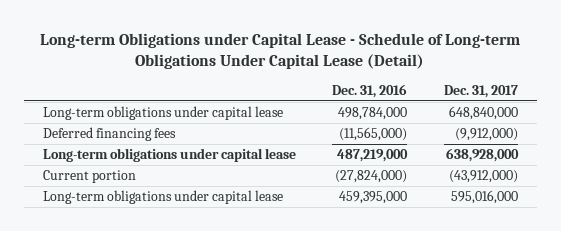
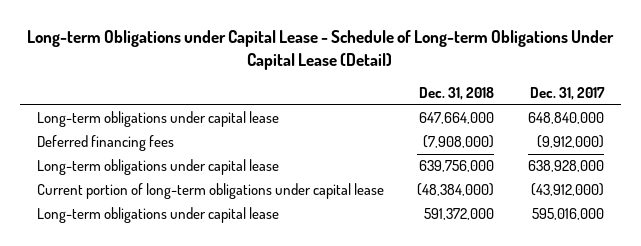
[332,83,408,98] Dec. 31, 2016 -> none
none -> [419,87,495,101] Dec. 31, 2018
[42,170,136,184] Current portion -> [36,183,384,200] Current portion of long-term obligations under capital lease

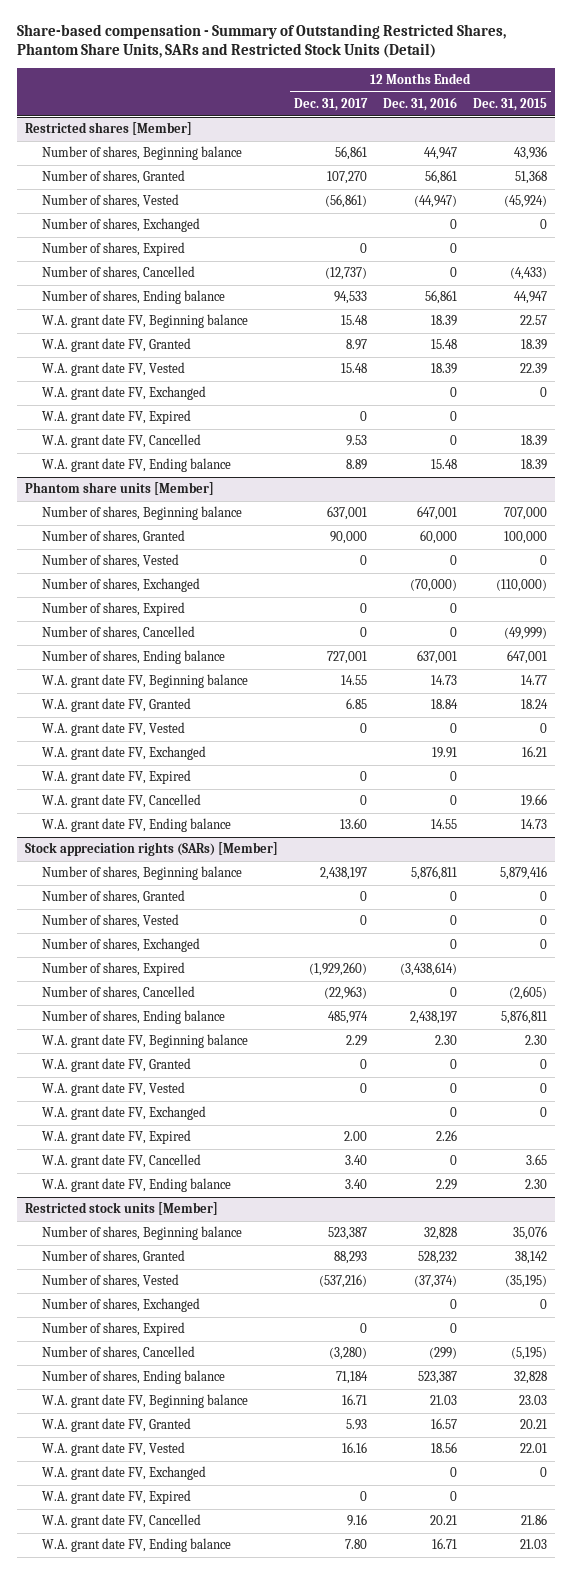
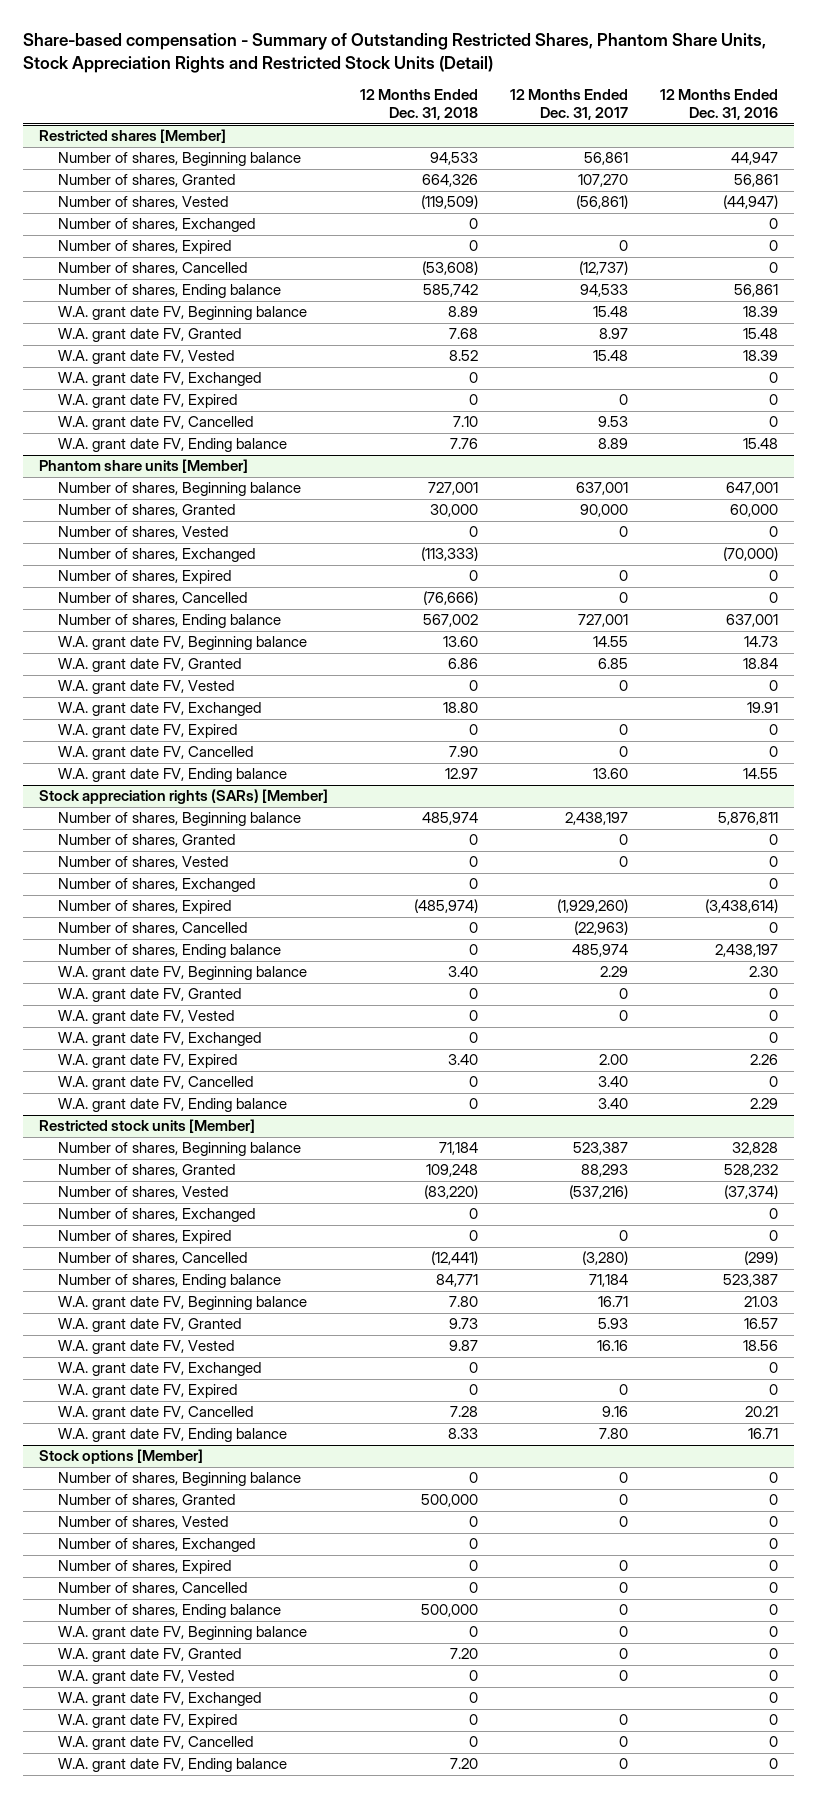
[16,23,506,59] Share-based compensation - Summary of Outstanding Restricted Shares, Phantom Share Units, SARs and Restricted Stock Units (Detail) -> [22,32,766,73] Share-based compensation - Summary of Outstanding Restricted Shares, Phantom Share Units, Stock Appreciation Rights and Restricted Stock Units (Detail)
[472,97,547,111] Dec. 31, 2015 -> none
none -> [359,88,478,121] 12 Months Ended Dec. 31, 2018
none -> [38,1449,203,1465] Stock options [Member]
none -> [58,1472,302,1487] Number of shares, Beginning balance
none -> [58,1494,236,1508] Number of shares, Granted
none -> [58,1516,229,1530] Number of shares, Vested
none -> [58,1538,256,1553] Number of shares, Exchanged
none -> [58,1560,232,1575] Number of shares, Expired
none -> [58,1582,248,1596] Number of shares, Cancelled
none -> [58,1604,282,1619] Number of shares, Ending balance
none -> [58,1626,308,1641] W.A. grant date FV, Beginning balance
none -> [58,1648,242,1663] W.A. grant date FV, Granted
none -> [58,1670,235,1685] W.A. grant date FV, Vested
none -> [58,1692,262,1707] W.A. grant date FV, Exchanged
none -> [58,1714,238,1729] W.A. grant date FV, Expired
none -> [58,1736,254,1751] W.A. grant date FV, Cancelled
none -> [58,1758,288,1773] W.A. grant date FV, Ending balance

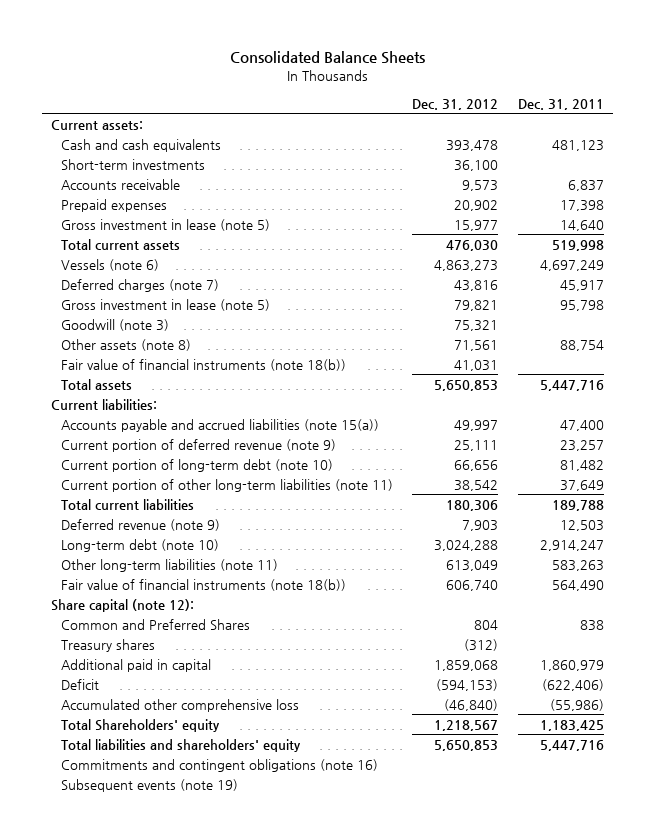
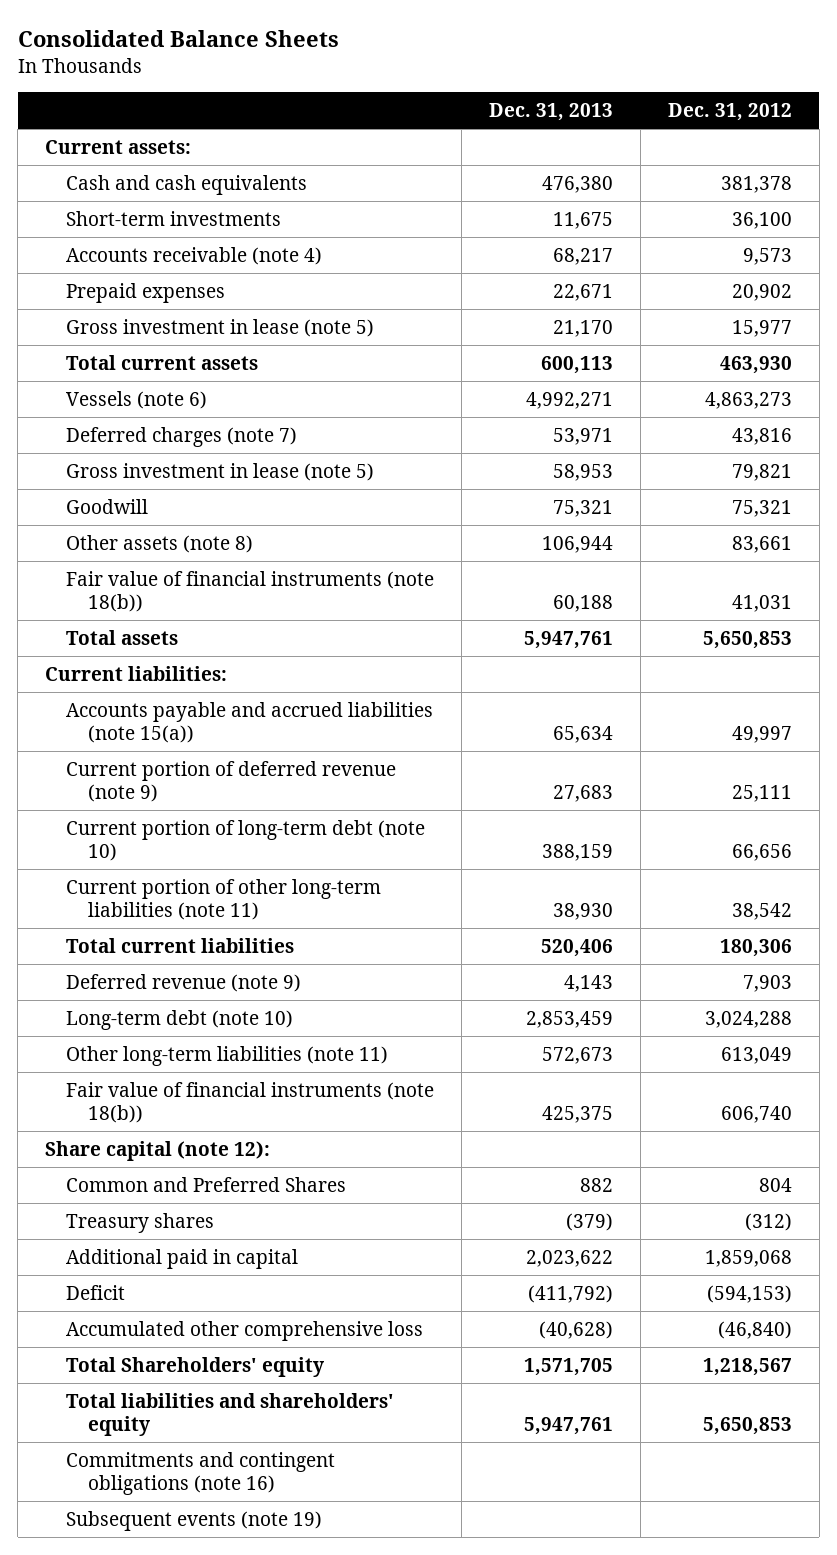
[517,99,604,111] Dec. 31, 2011 -> none
none -> [489,103,614,122] Dec. 31, 2013
[446,139,499,151] 393,478 -> [720,175,792,193] 381,378
[61,178,181,190] Accounts receivable -> [66,246,323,265] Accounts receivable (note 4)
[446,239,499,251] 476,030 -> [719,355,792,374] 463,930
[61,318,170,331] Goodwill (note 3) -> [66,498,149,514] Goodwill
[454,339,499,351] 71,561 -> [731,535,792,553] 83,661

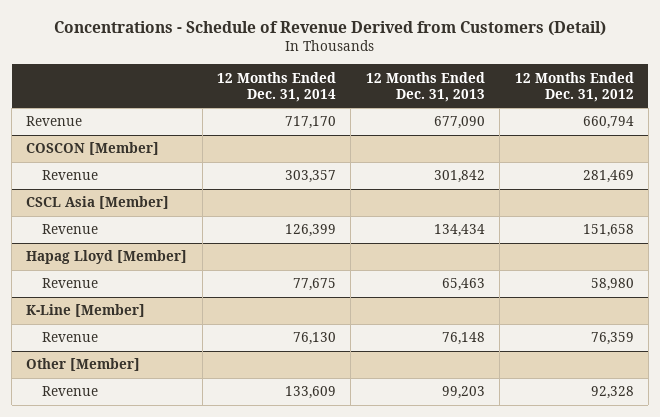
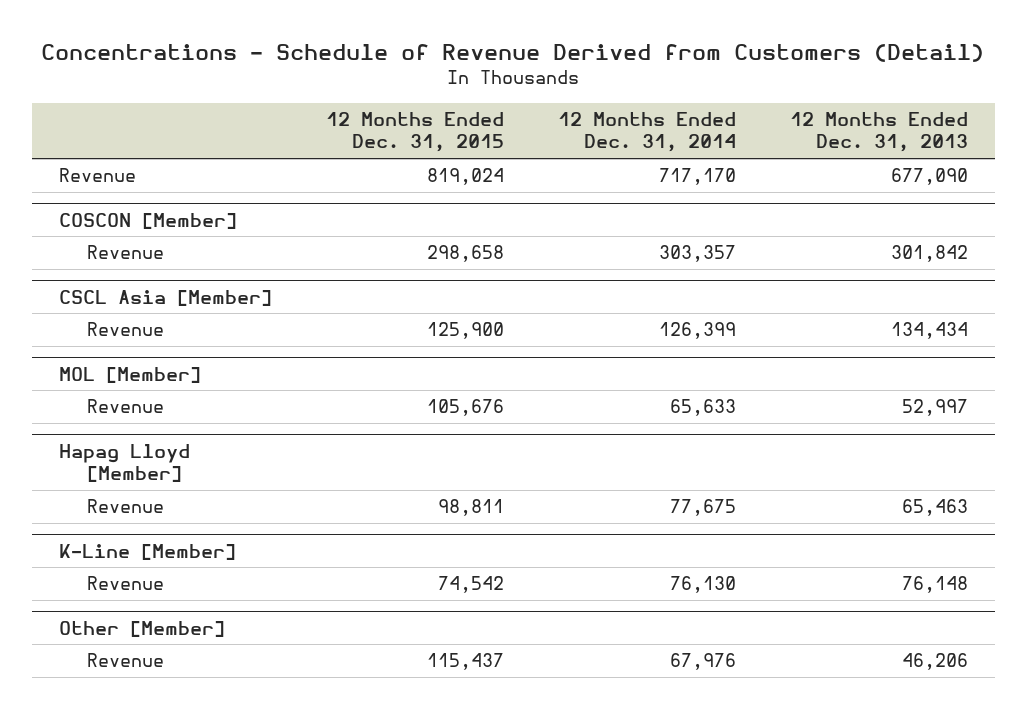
[514,71,634,102] 12 Months Ended Dec. 31, 2012 -> none
none -> [325,112,504,153] 12 Months Ended Dec. 31, 2015
none -> [58,366,201,383] MOL [Member]
none -> [86,399,164,414] Revenue
[285,386,337,400] 133,609 -> [670,653,737,671] 67,976
[441,386,485,400] 99,203 -> [902,653,969,671] 46,206

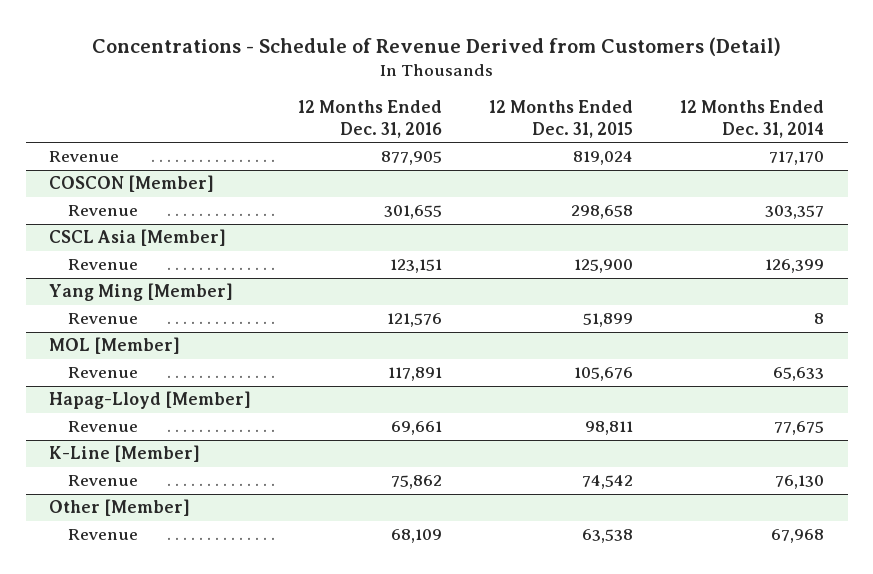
[790,112,969,153] 12 Months Ended Dec. 31, 2013 -> none
none -> [298,99,443,138] 12 Months Ended Dec. 31, 2016
none -> [49,283,234,302] Yang Ming [Member]
none -> [68,313,139,325] Revenue
[58,443,190,482] Hapag Lloyd [Member] -> [49,391,252,410] Hapag-Lloyd [Member]
[426,653,504,671] 115,437 -> [582,529,634,544] 63,538
[670,653,737,671] 67,976 -> [771,529,825,544] 67,968

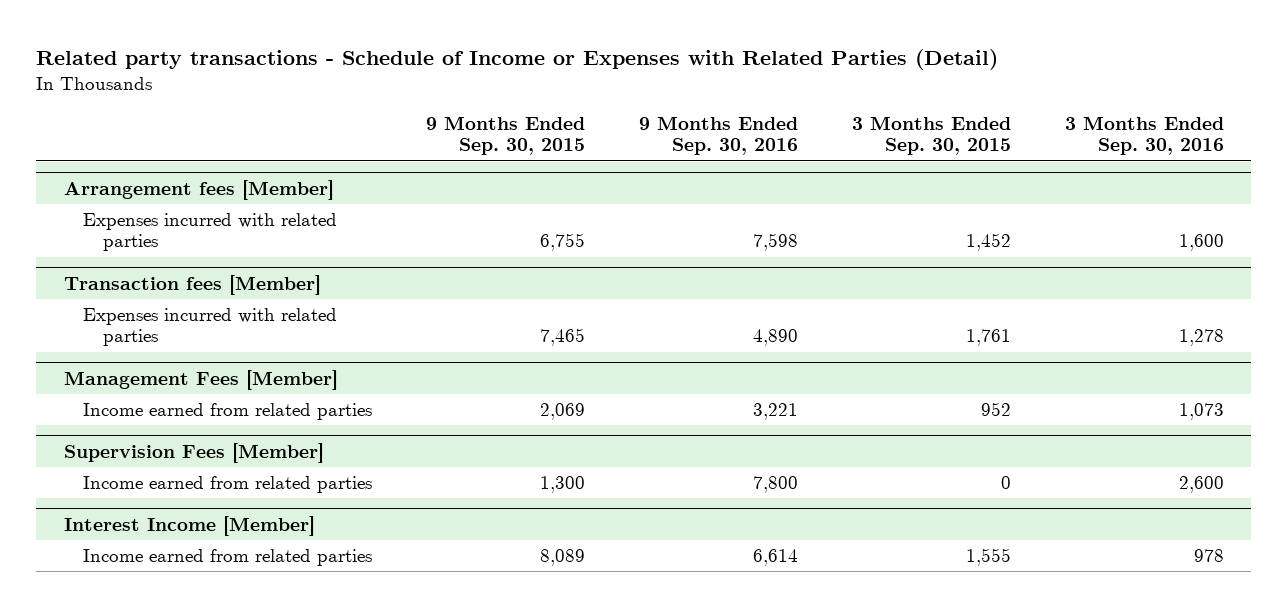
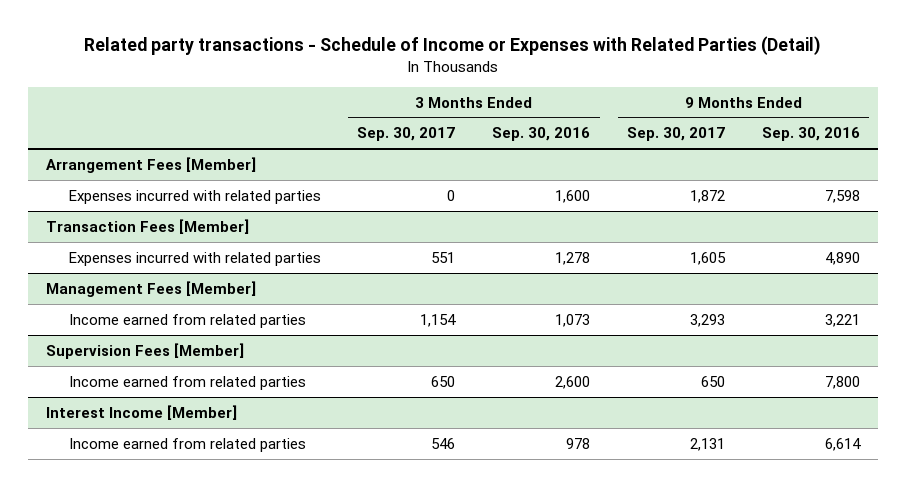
[426,115,586,156] 9 Months Ended Sep. 30, 2015 -> none
[852,115,1012,156] 3 Months Ended Sep. 30, 2015 -> none
none -> [357,127,456,142] Sep. 30, 2017
none -> [627,127,726,142] Sep. 30, 2017
[63,179,334,200] Arrangement fees [Member] -> [46,156,257,173] Arrangement Fees [Member]
[63,274,321,295] Transaction fees [Member] -> [46,218,250,234] Transaction Fees [Member]

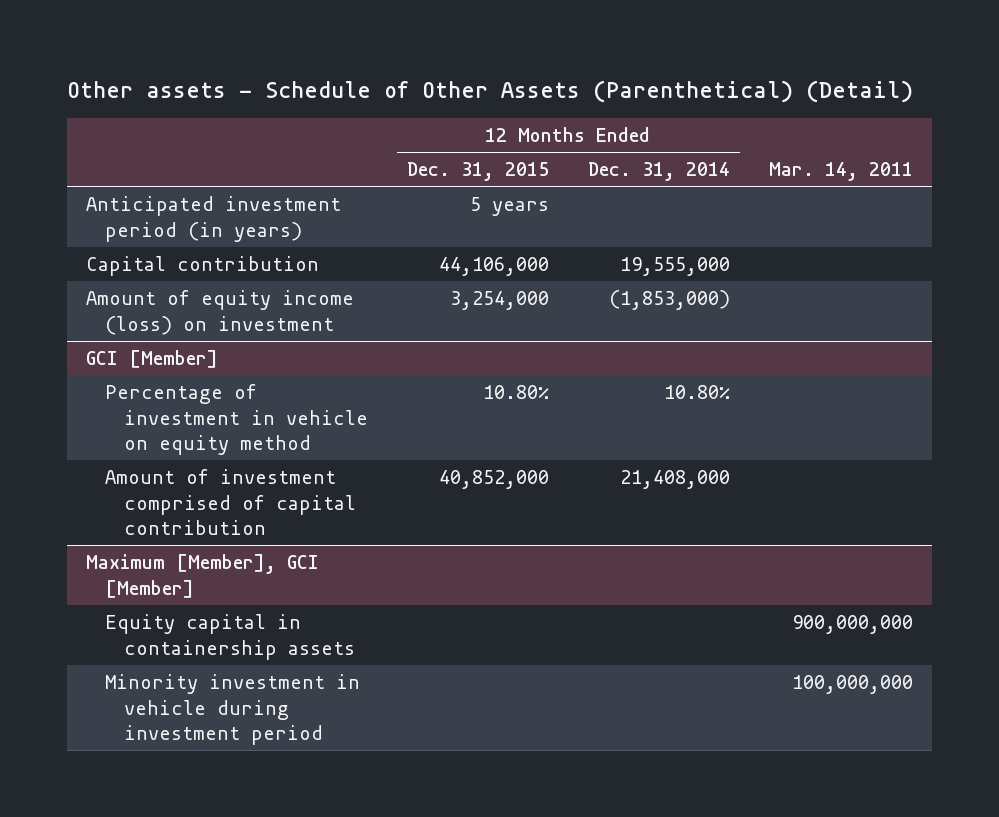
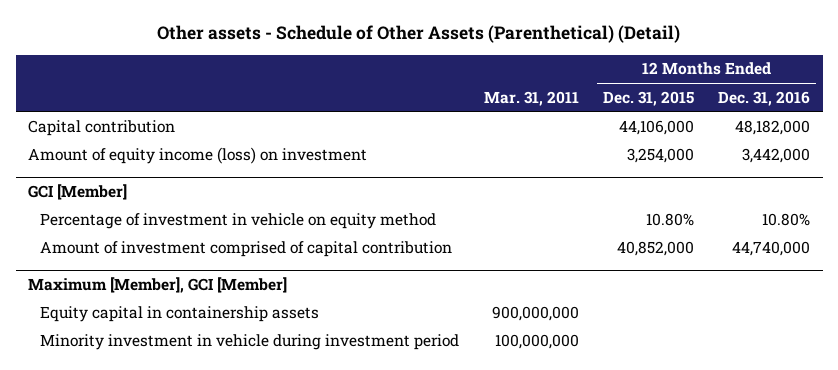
[587,162,730,182] Dec. 31, 2014 -> none
[768,162,913,182] Mar. 14, 2011 -> none
none -> [483,90,579,106] Mar. 31, 2011
none -> [718,90,811,106] Dec. 31, 2016
[86,195,342,242] Anticipated investment period (in years) -> none

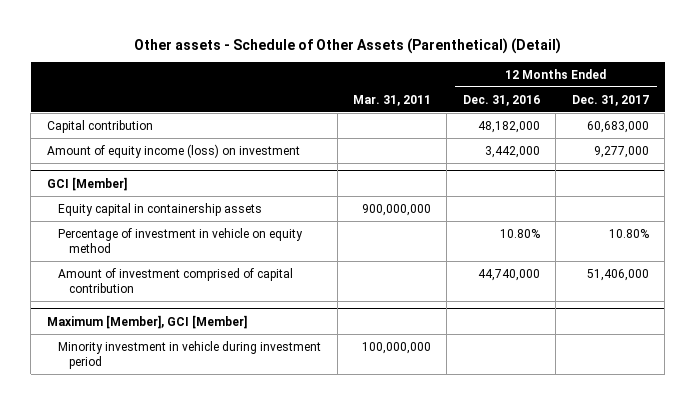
[603,90,695,106] Dec. 31, 2015 -> none
none -> [571,94,649,106] Dec. 31, 2017
none -> [58,202,263,216] Equity capital in containership assets
[40,305,320,322] Equity capital in containership assets -> none

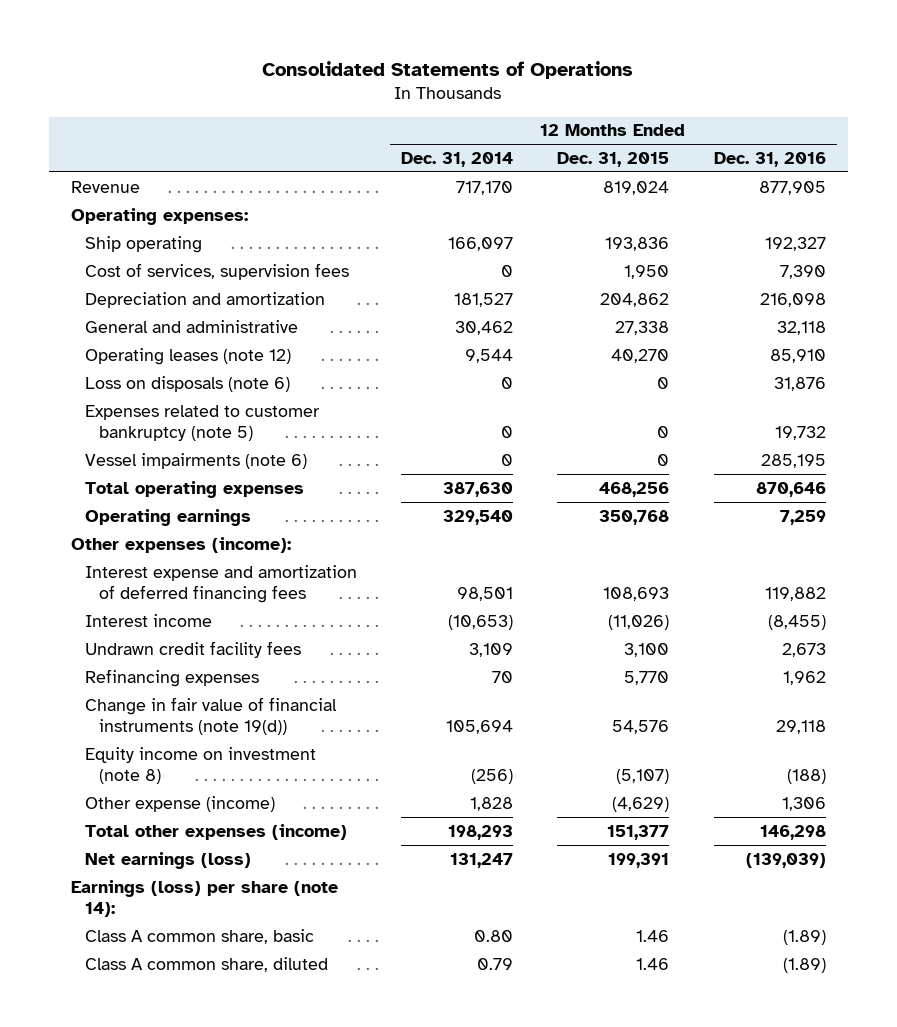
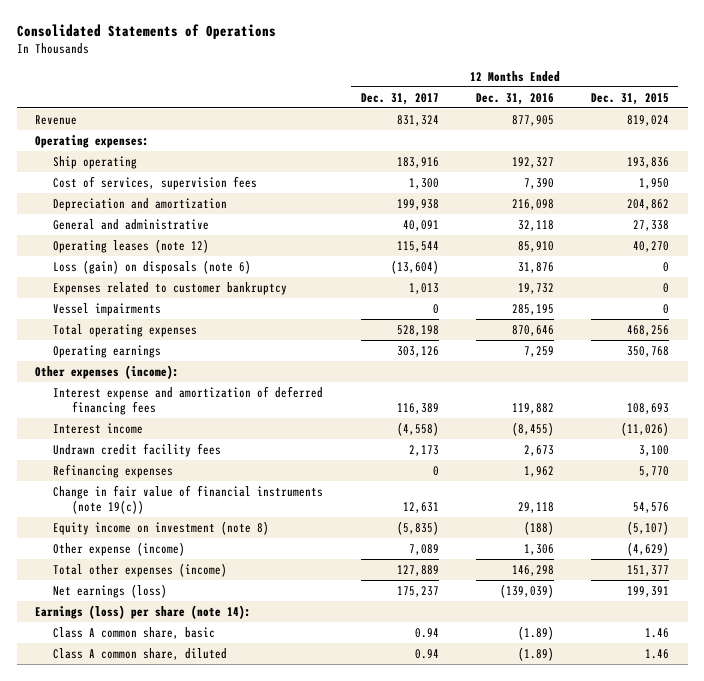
[401,151,514,167] Dec. 31, 2014 -> none
none -> [360,92,439,105] Dec. 31, 2017
[84,375,290,392] Loss on disposals (note 6) -> [53,259,252,274] Loss (gain) on disposals (note 6)
[84,404,320,441] Expenses related to customer bankruptcy (note 5) -> [53,281,288,295] Expenses related to customer bankruptcy
[84,452,307,469] Vessel impairments (note 6) -> [53,302,162,316] Vessel impairments
[84,696,337,735] Change in fair value of financial instruments (note 19(d)) -> [53,484,324,515] Change in fair value of financial instruments (note 19(c))

